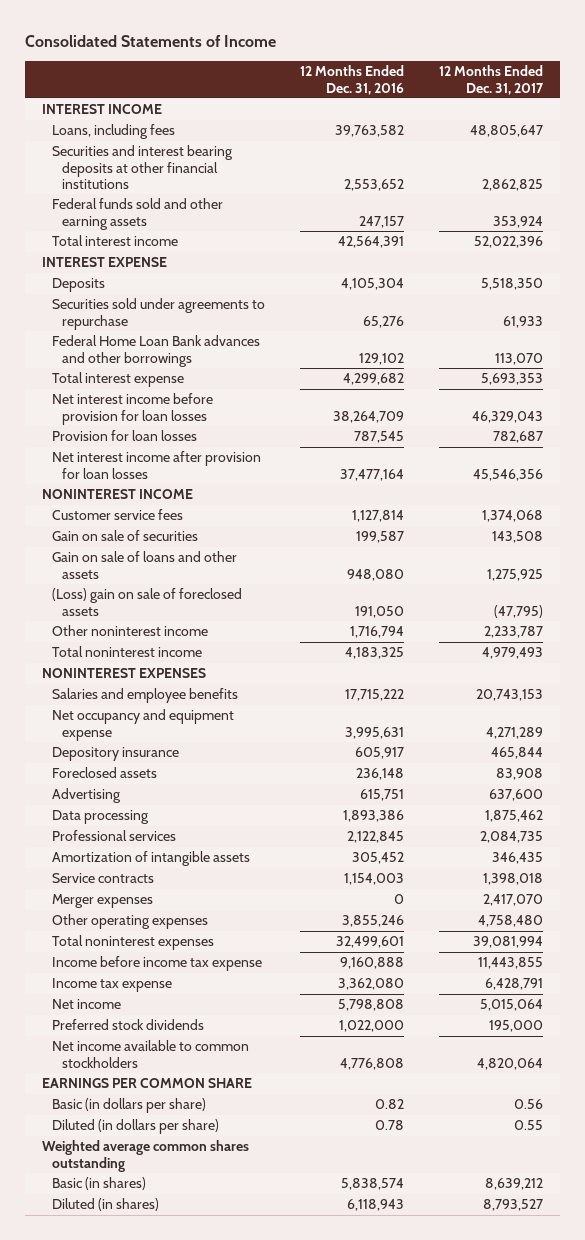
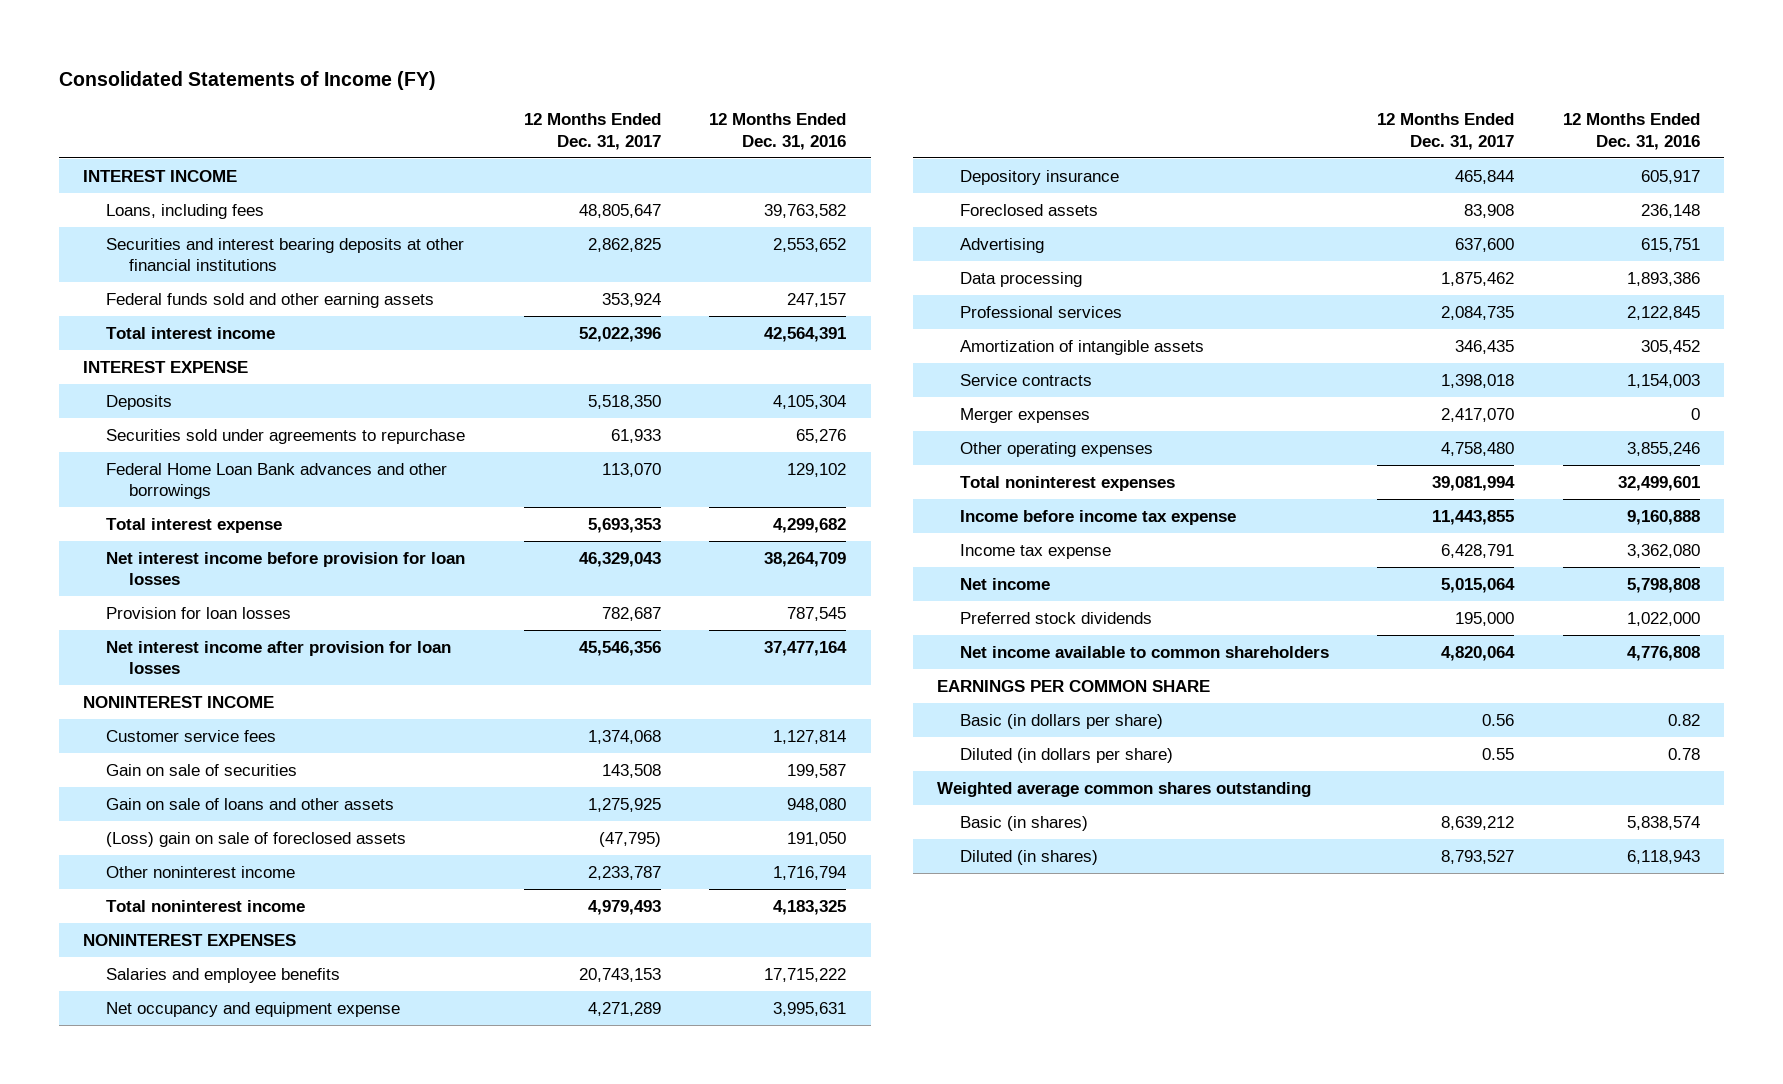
[25,34,277,47] Consolidated Statements of Income -> [59,70,437,90] Consolidated Statements of Income (FY)
[52,1040,250,1068] Net income available to common stockholders -> [959,645,1329,658] Net income available to common shareholders

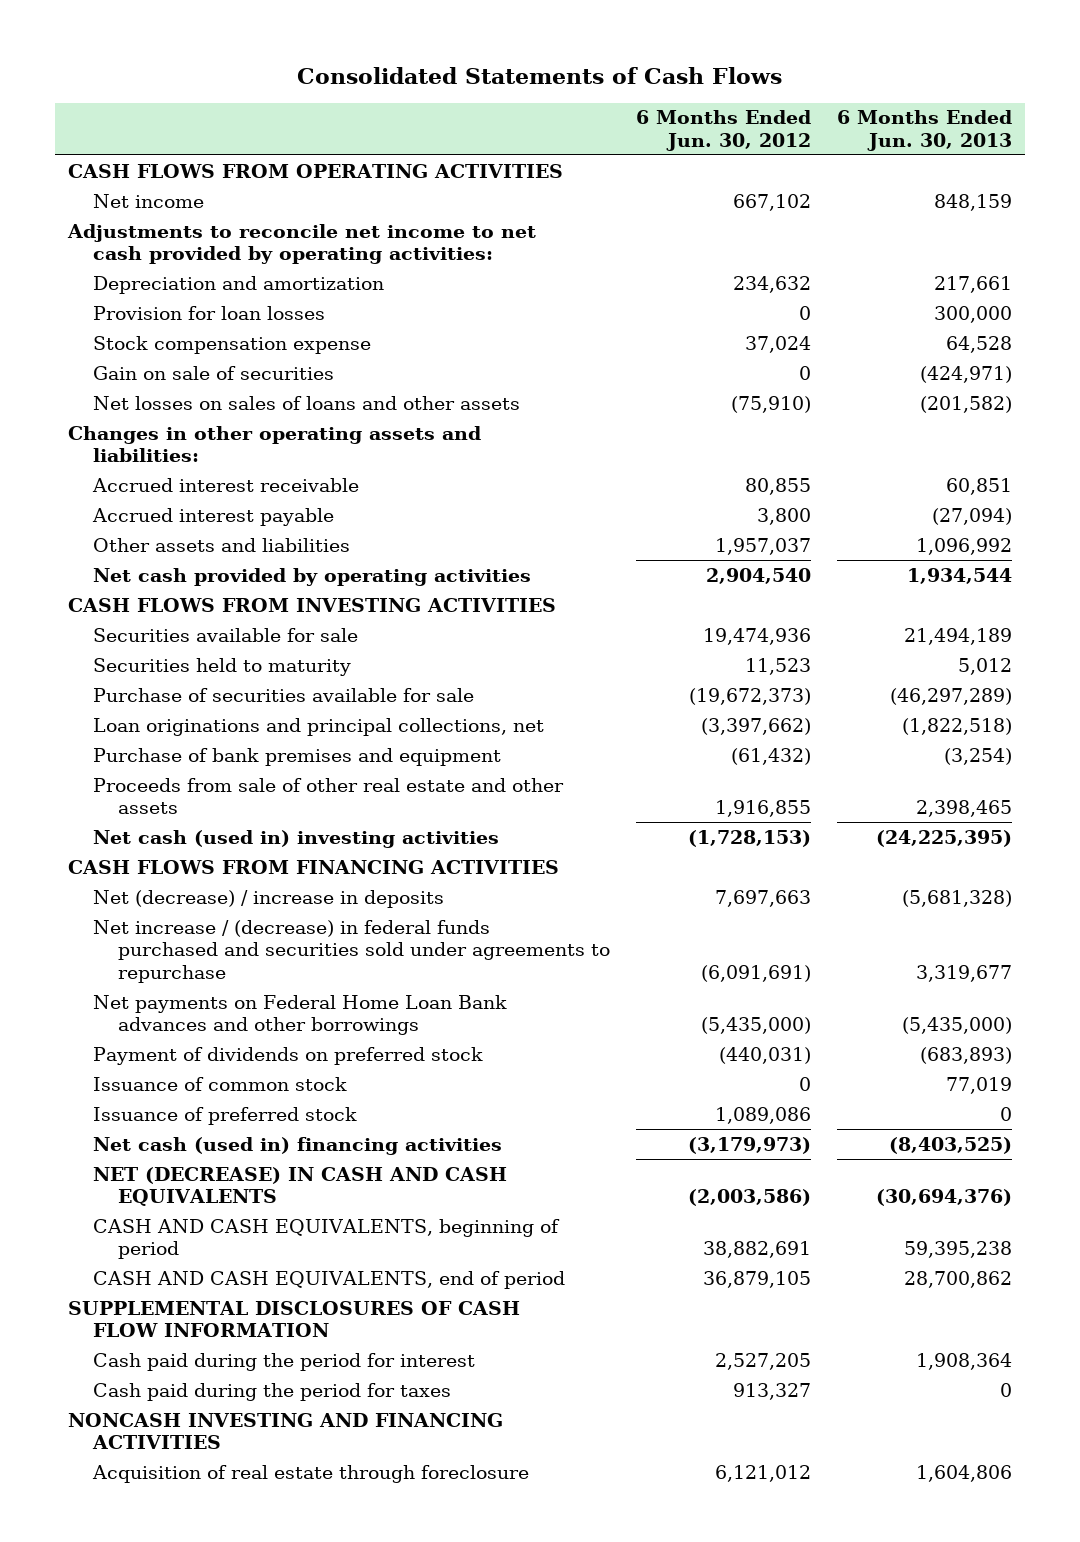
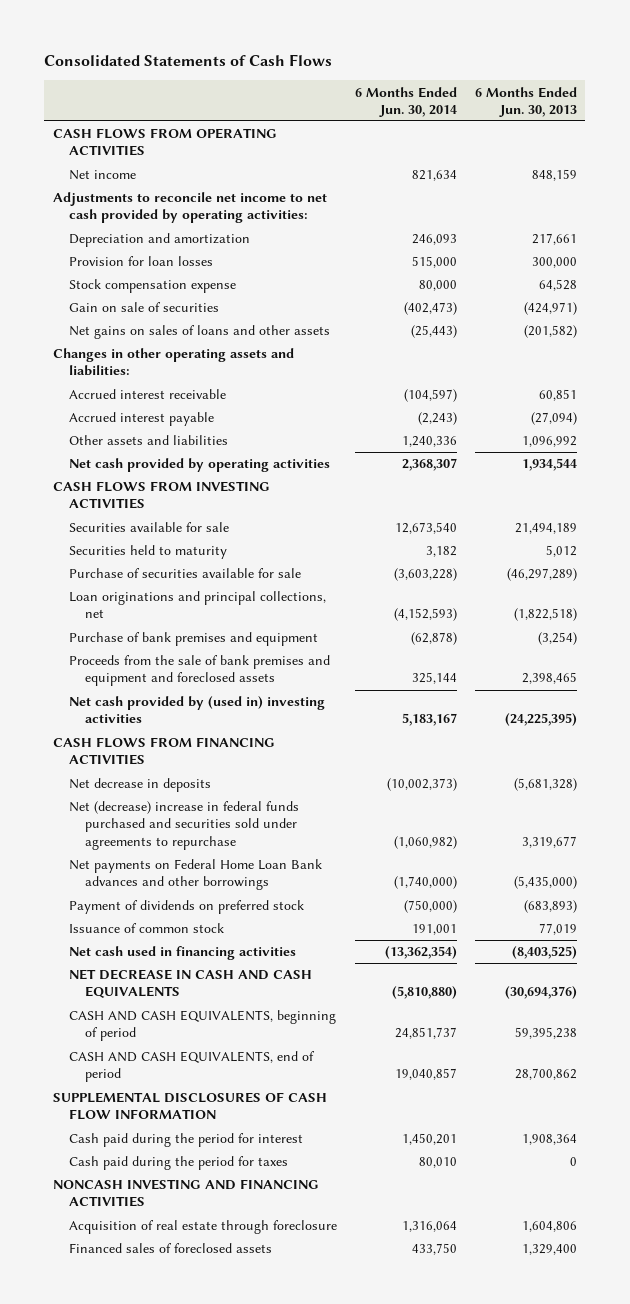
[635,110,811,151] 6 Months Ended Jun. 30, 2012 -> none
none -> [354,86,457,117] 6 Months Ended Jun. 30, 2014
[92,395,520,410] Net losses on sales of loans and other assets -> [69,325,331,340] Net gains on sales of loans and other assets
[92,777,564,815] Proceeds from sale of other real estate and other assets -> [69,655,331,687] Proceeds from the sale of bank premises and equipment and foreclosed assets
[92,829,499,848] Net cash (used in) investing activities -> [69,696,326,724] Net cash provided by (used in) investing activities
[92,889,444,908] Net (decrease) / increase in deposits -> [69,778,212,793] Net decrease in deposits
[92,919,610,984] Net increase / (decrease) in federal funds purchased and securities sold under agreements to repurchase -> [69,801,300,850] Net (decrease) increase in federal funds purchased and securities sold under agreements to repurchase
[92,1106,357,1125] Issuance of preferred stock -> none
[92,1136,502,1155] Net cash (used in) financing activities -> [69,946,297,961] Net cash used in financing activities
[92,1166,507,1207] NET (DECREASE) IN CASH AND CASH EQUIVALENTS -> [69,969,313,999] NET DECREASE IN CASH AND CASH EQUIVALENTS
none -> [69,1243,273,1254] Financed sales of foreclosed assets

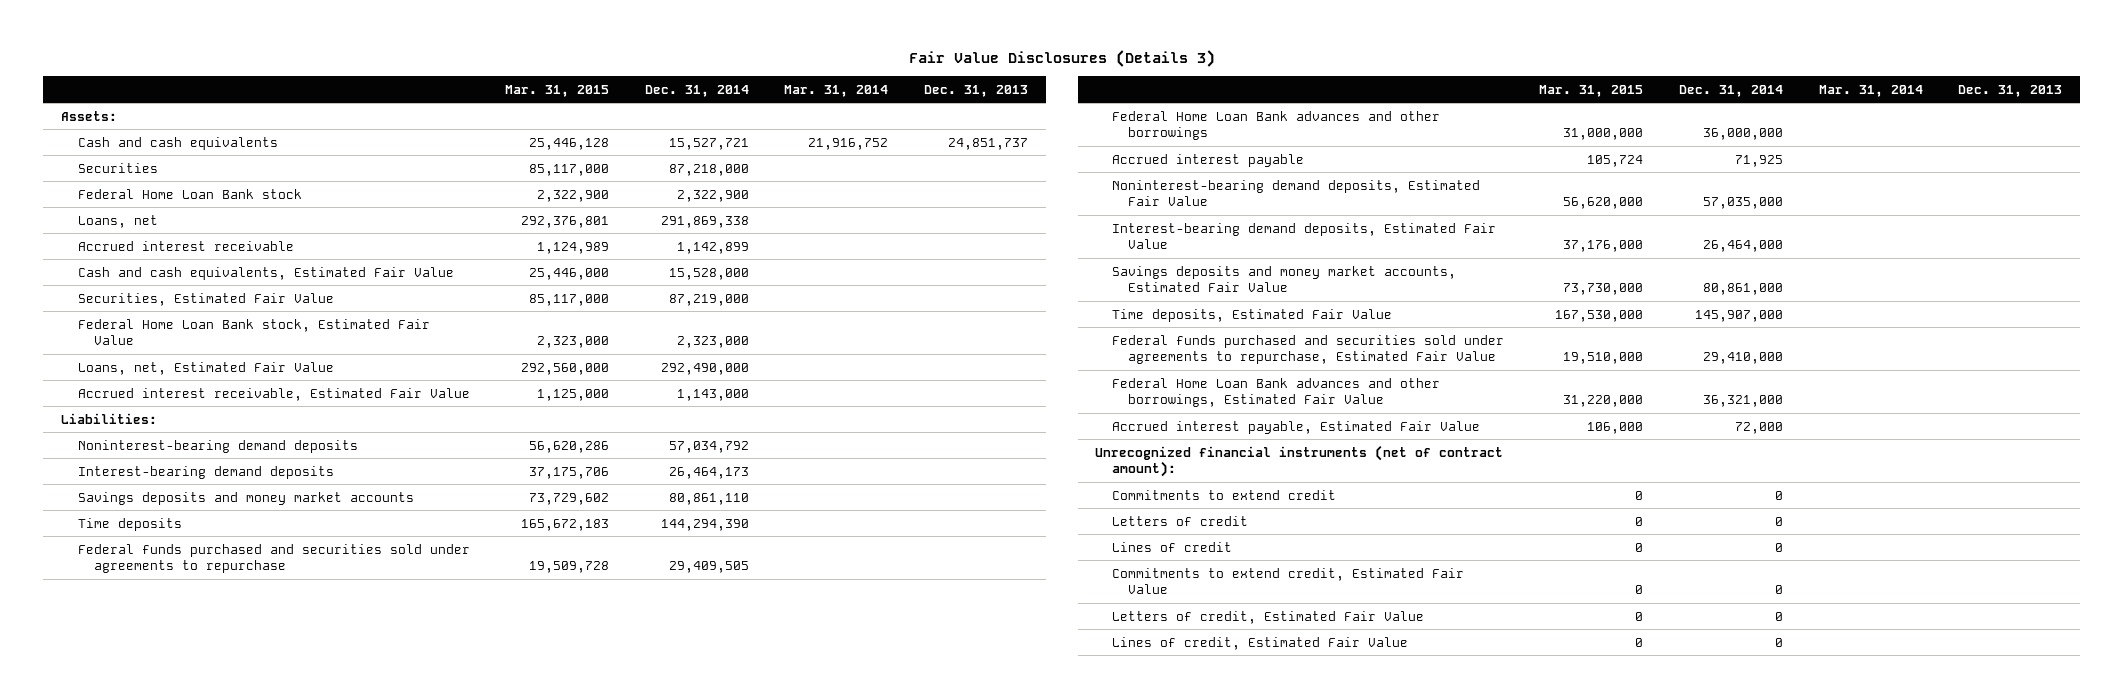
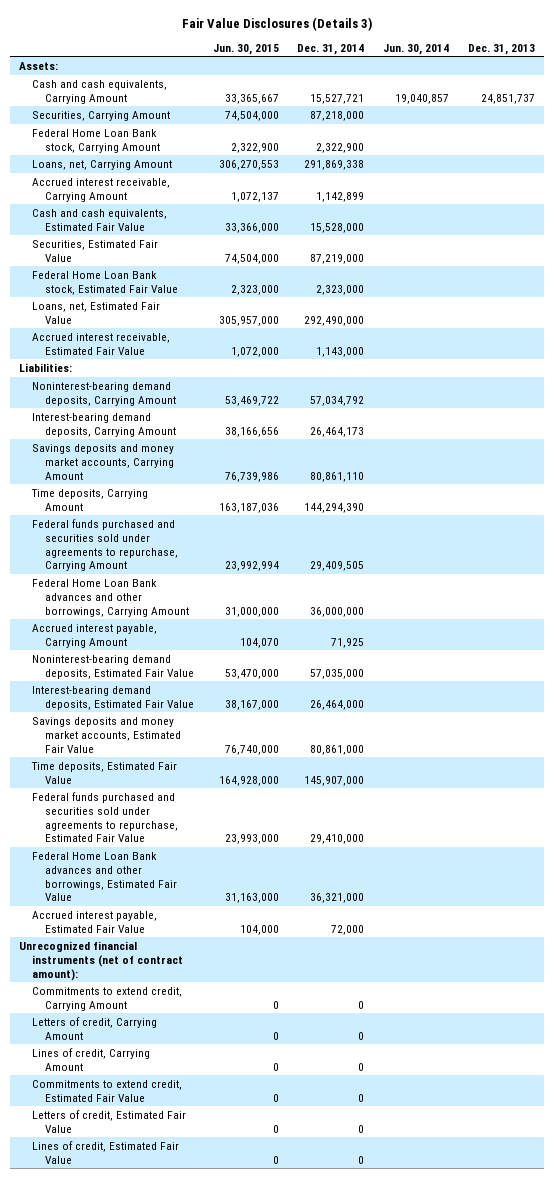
[505,84,610,97] Mar. 31, 2015 -> none
[784,84,889,97] Mar. 31, 2014 -> none
none -> [212,43,279,55] Jun. 30, 2015
none -> [383,43,450,55] Jun. 30, 2014
[77,136,278,150] Cash and cash equivalents -> [32,79,168,104] Cash and cash equivalents, Carrying Amount
[77,162,158,173] Securities -> [32,110,171,121] Securities, Carrying Amount
[77,188,302,199] Federal Home Loan Bank stock -> [32,128,161,153] Federal Home Loan Bank stock, Carrying Amount
[77,214,158,228] Loans, net -> [32,159,173,170] Loans, net, Carrying Amount
[77,240,294,251] Accrued interest receivable -> [32,177,171,202] Accrued interest receivable, Carrying Amount
[77,439,358,453] Noninterest-bearing demand deposits -> [32,381,177,406] Noninterest-bearing demand deposits, Carrying Amount
[77,465,334,479] Interest-bearing demand deposits -> [32,412,177,437] Interest-bearing demand deposits, Carrying Amount
[77,491,414,505] Savings deposits and money market accounts -> [32,443,175,480] Savings deposits and money market accounts, Carrying Amount
[77,517,182,531] Time deposits -> [31,488,149,511] Time deposits, Carrying Amount
[77,543,470,573] Federal funds purchased and securities sold under agreements to repurchase -> [32,518,179,572] Federal funds purchased and securities sold under agreements to repurchase, Carrying Amount
[1111,110,1440,140] Federal Home Loan Bank advances and other borrowings -> [32,578,190,617] Federal Home Loan Bank advances and other borrowings, Carrying Amount
[1111,153,1304,167] Accrued interest payable -> [32,623,158,648] Accrued interest payable, Carrying Amount
[1111,489,1336,500] Commitments to extend credit -> [32,986,183,1011] Commitments to extend credit, Carrying Amount
[1111,515,1248,526] Letters of credit -> [32,1016,158,1040] Letters of credit, Carrying Amount
[1111,541,1232,552] Lines of credit -> [32,1047,151,1071] Lines of credit, Carrying Amount

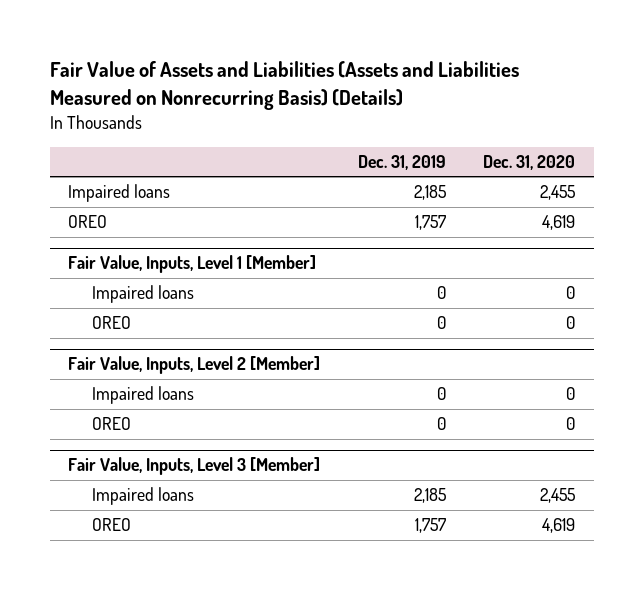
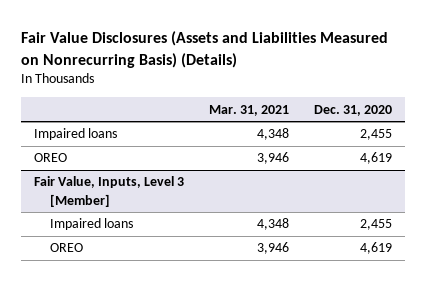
[49,61,519,110] Fair Value of Assets and Liabilities (Assets and Liabilities Measured on Nonrecurring Basis) (Details) -> [21,30,389,68] Fair Value Disclosures (Assets and Liabilities Measured on Nonrecurring Basis) (Details)
[357,154,446,170] Dec. 31, 2019 -> none
none -> [208,104,289,116] Mar. 31, 2021
[68,255,317,274] Fair Value, Inputs, Level 1 [Member] -> none
[92,285,195,304] Impaired loans -> none
[92,316,132,330] OREO -> none
[68,356,321,375] Fair Value, Inputs, Level 2 [Member] -> none
[92,386,195,405] Impaired loans -> none
[92,417,132,431] OREO -> none

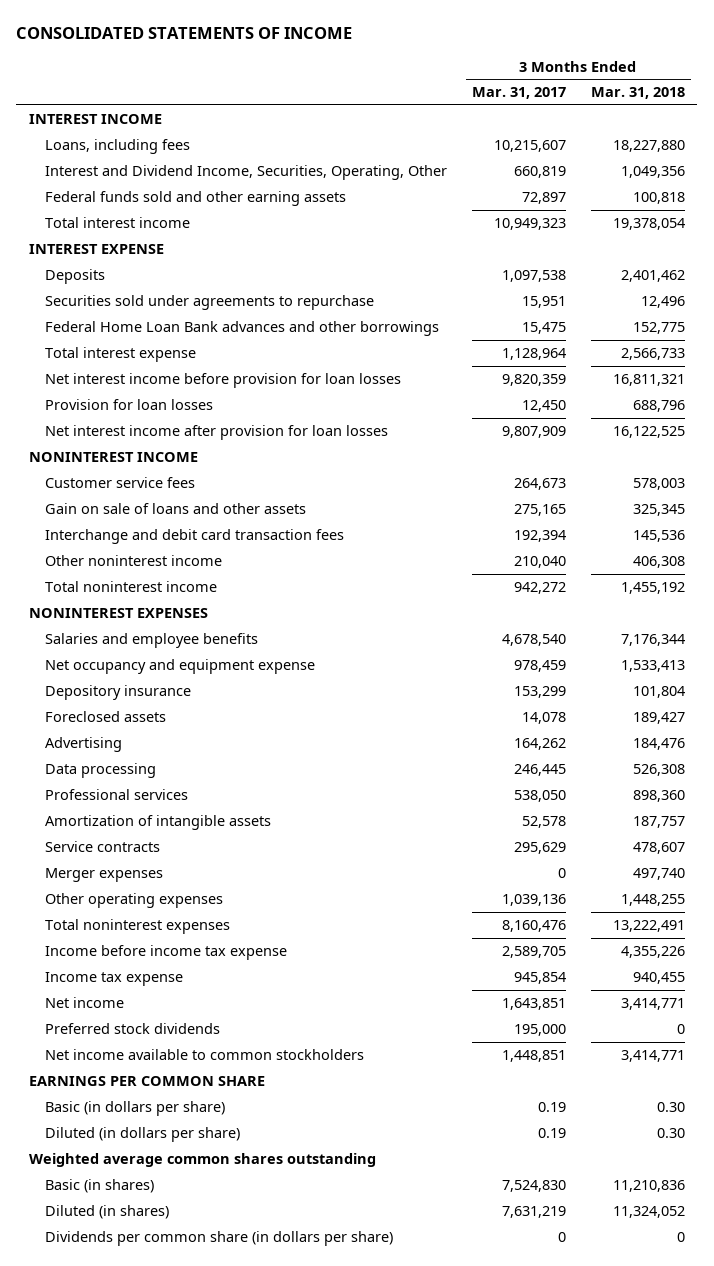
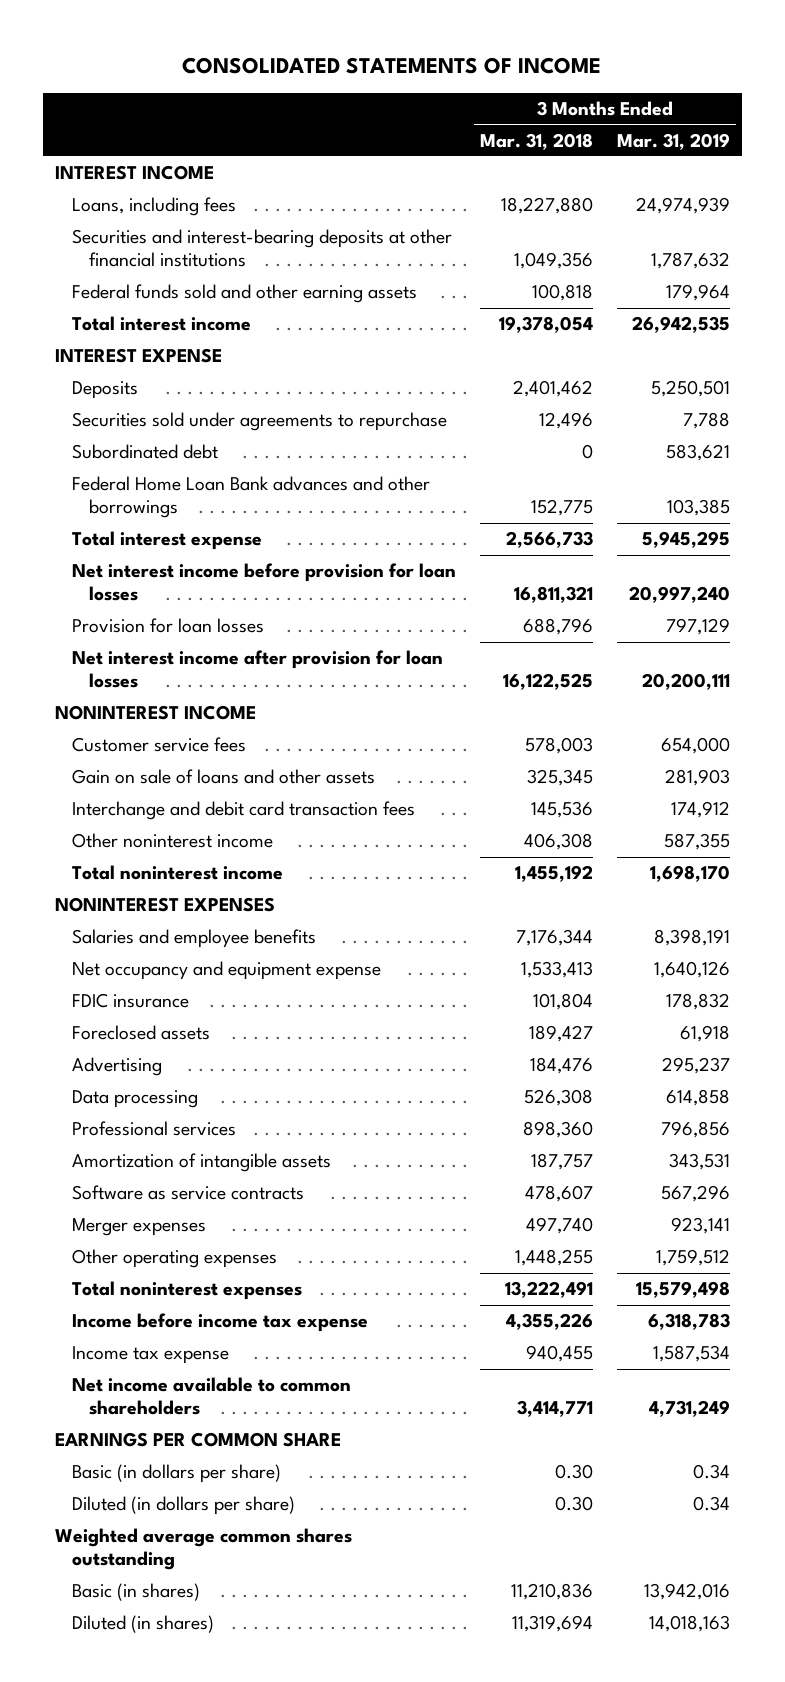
[472,87,567,100] Mar. 31, 2017 -> none
none -> [617,132,731,150] Mar. 31, 2019
[45,165,448,181] Interest and Dividend Income, Securities, Operating, Other -> [71,229,452,268] Securities and interest-bearing deposits at other financial institutions
none -> [71,444,218,460] Subordinated debt
[45,685,192,701] Depository insurance -> [71,993,189,1009] FDIC insurance
[45,841,161,853] Service contracts -> [71,1185,304,1201] Software as service contracts
[45,997,125,1009] Net income -> none
[45,1023,221,1035] Preferred stock dividends -> none
[45,1049,365,1061] Net income available to common stockholders -> [71,1377,351,1416] Net income available to common shareholders
[45,1231,394,1247] Dividends per common share (in dollars per share) -> none
[612,1206,685,1219] 11,324,052 -> [512,1615,594,1633] 11,319,694

